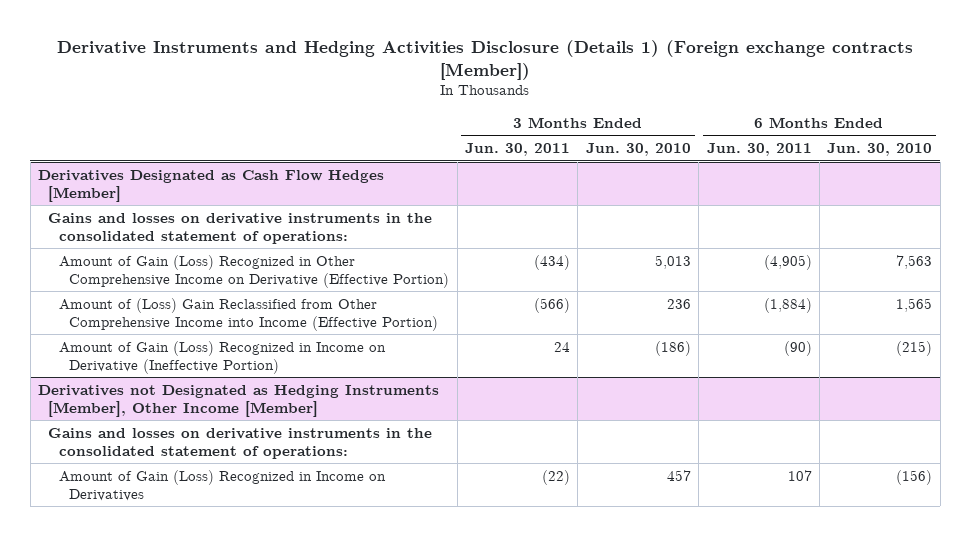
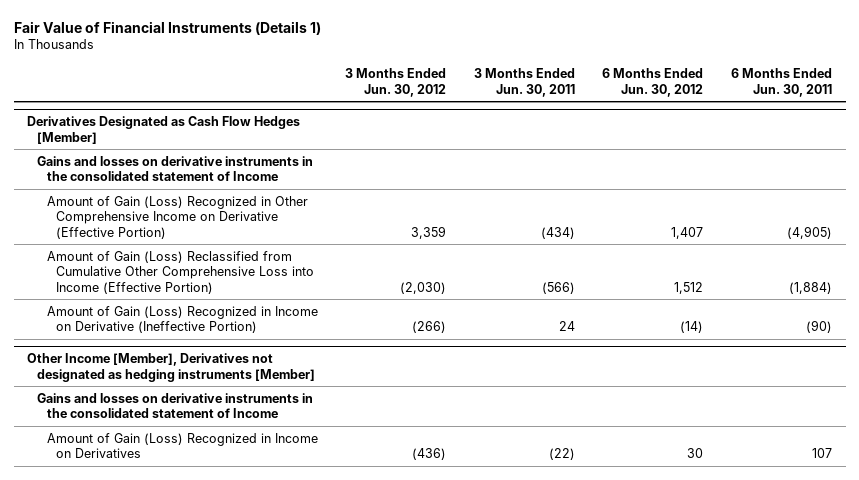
[57,39,914,80] Derivative Instruments and Hedging Activities Disclosure (Details 1) (Foreign exchange contracts [Member]) -> [13,20,321,35] Fair Value of Financial Instruments (Details 1)
[585,143,691,157] Jun. 30, 2010 -> none
[827,143,933,157] Jun. 30, 2010 -> none
none -> [345,67,447,97] 3 Months Ended Jun. 30, 2012
none -> [602,67,704,97] 6 Months Ended Jun. 30, 2012
[48,212,433,244] Gains and losses on derivative instruments in the consolidated statement of operations: -> [36,155,313,182] Gains and losses on derivative instruments in the consolidated statement of Income
[58,297,439,331] Amount of (Loss) Gain Reclassified from Other Comprehensive Income into Income (Effective Portion) -> [46,250,315,294] Amount of Gain (Loss) Reclassified from Cumulative Other Comprehensive Loss into Income (Effective Portion)
[38,384,440,417] Derivatives not Designated as Hedging Instruments [Member], Other Income [Member] -> [27,353,315,382] Other Income [Member], Derivatives not designated as hedging instruments [Member]
[48,427,433,459] Gains and losses on derivative instruments in the consolidated statement of operations: -> [36,392,313,419] Gains and losses on derivative instruments in the consolidated statement of Income

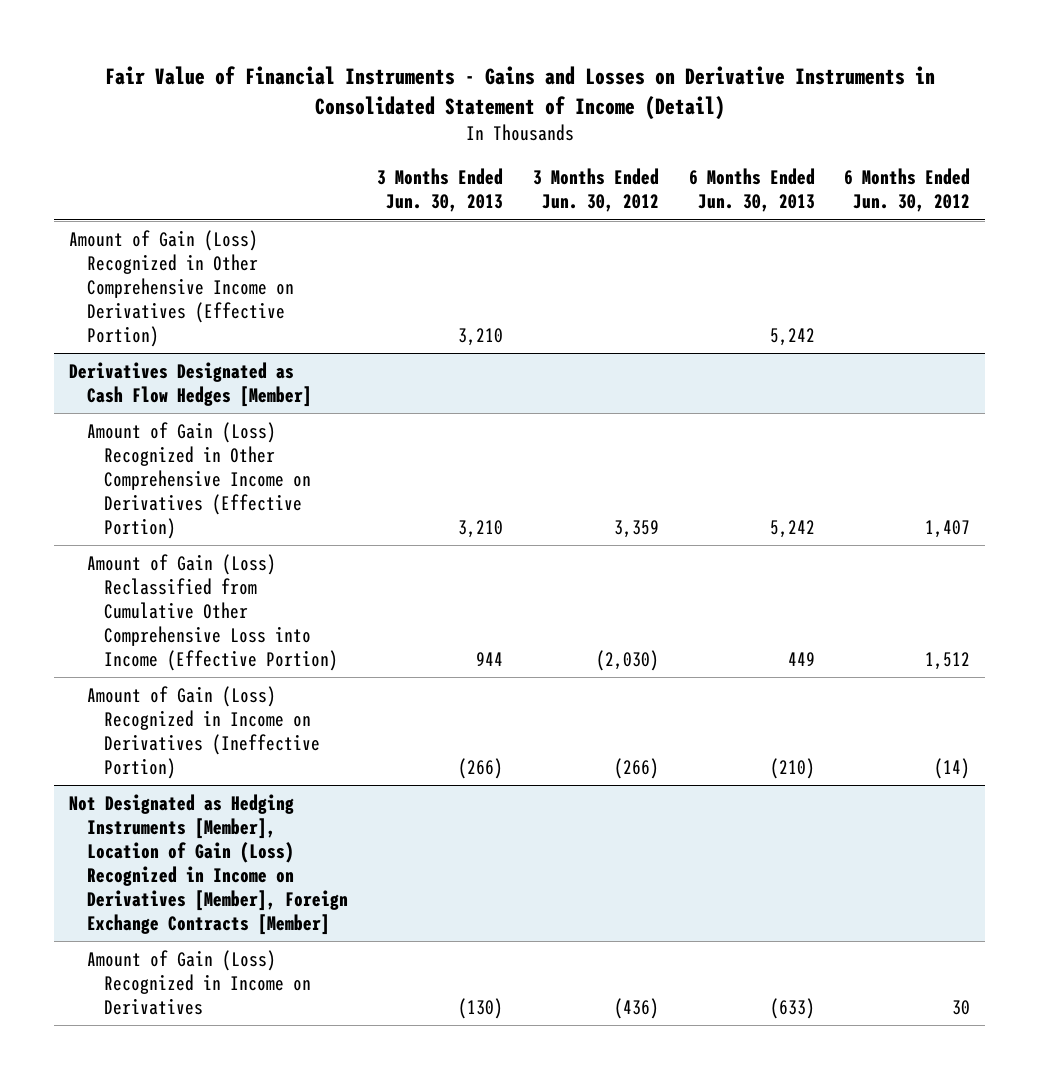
[13,20,321,35] Fair Value of Financial Instruments (Details 1) -> [104,66,935,121] Fair Value of Financial Instruments - Gains and Losses on Derivative Instruments in Consolidated Statement of Income (Detail)
[473,67,575,97] 3 Months Ended Jun. 30, 2011 -> none
[731,67,833,97] 6 Months Ended Jun. 30, 2011 -> none
none -> [377,168,504,213] 3 Months Ended Jun. 30, 2013
none -> [688,168,815,213] 6 Months Ended Jun. 30, 2013
none -> [69,229,294,347] Amount of Gain (Loss) Recognized in Other Comprehensive Income on Derivatives (Effective Portion)
[36,155,313,182] Gains and losses on derivative instruments in the consolidated statement of Income -> none
[46,195,308,239] Amount of Gain (Loss) Recognized in Other Comprehensive Income on Derivative (Effective Portion) -> [86,421,312,539] Amount of Gain (Loss) Recognized in Other Comprehensive Income on Derivatives (Effective Portion)
[27,353,315,382] Other Income [Member], Derivatives not designated as hedging instruments [Member] -> none
[36,392,313,419] Gains and losses on derivative instruments in the consolidated statement of Income -> none
[46,305,318,334] Amount of Gain (Loss) Recognized in Income on Derivative (Ineffective Portion) -> [86,685,321,779] Amount of Gain (Loss) Recognized in Income on Derivatives (Ineffective Portion)
none -> [69,793,348,935] Not Designated as Hedging Instruments [Member], Location of Gain (Loss) Recognized in Income on Derivatives [Member], Foreign Exchange Contracts [Member]

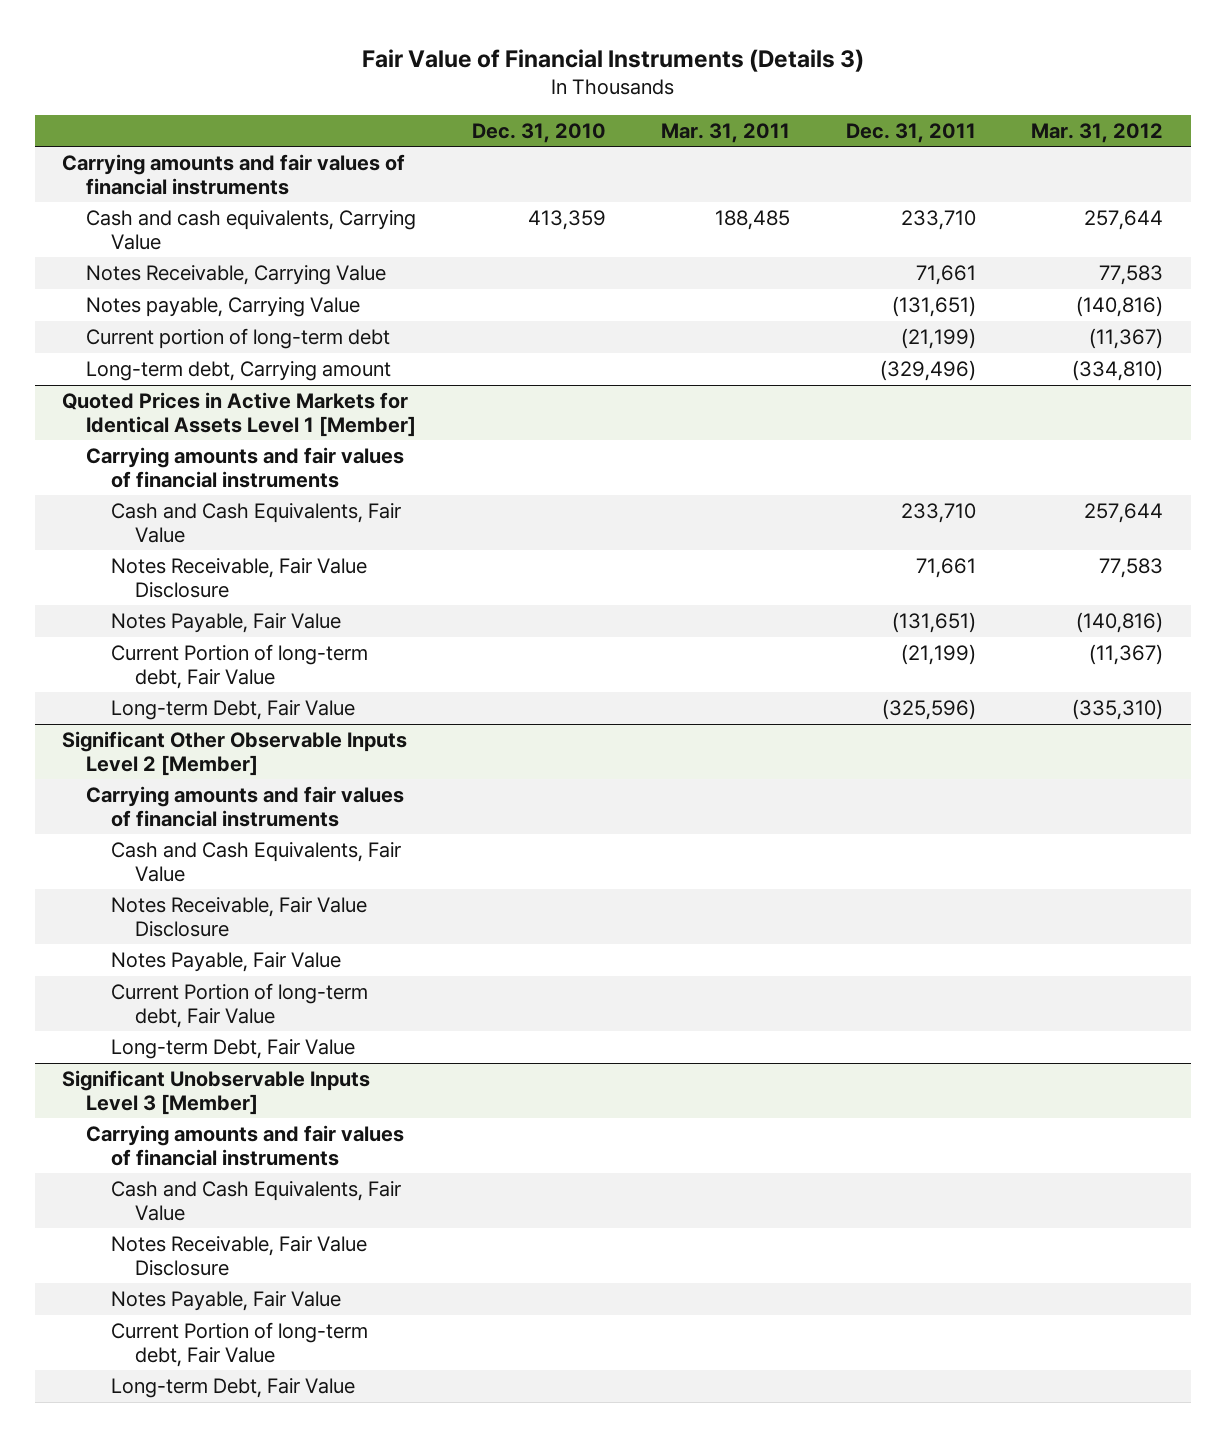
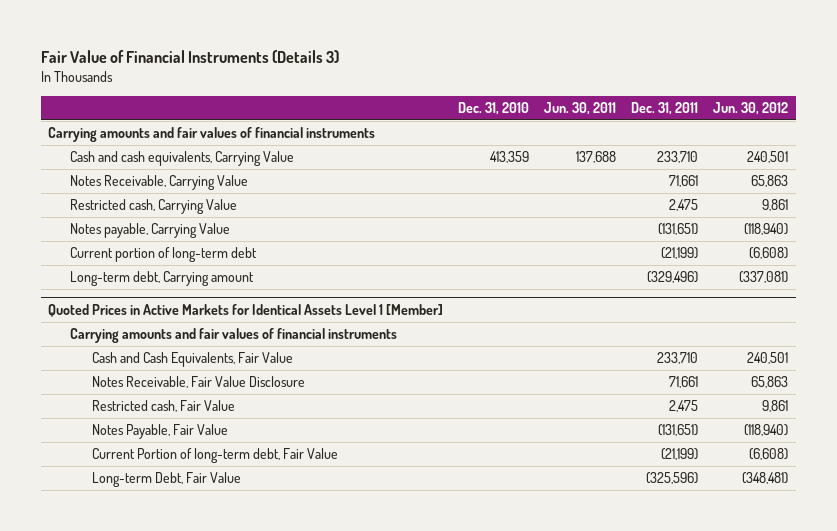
[661,122,791,143] Mar. 31, 2011 -> none
[1031,122,1164,143] Mar. 31, 2012 -> none
none -> [544,101,617,115] Jun. 30, 2011
none -> [713,101,789,115] Jun. 30, 2012
none -> [70,199,238,215] Restricted cash, Carrying Value
none -> [92,400,236,413] Restricted cash, Fair Value
[62,731,408,776] Significant Other Observable Inputs Level 2 [Member] -> none
[86,786,405,827] Carrying amounts and fair values of financial instruments -> none
[110,842,401,882] Cash and Cash Equivalents, Fair Value -> none
[110,897,367,937] Notes Receivable, Fair Value Disclosure -> none
[110,952,341,973] Notes Payable, Fair Value -> none
[110,983,368,1028] Current Portion of long-term debt, Fair Value -> none
[110,1039,355,1060] Long-term Debt, Fair Value -> none
[62,1070,371,1115] Significant Unobservable Inputs Level 3 [Member] -> none
[86,1125,405,1166] Carrying amounts and fair values of financial instruments -> none
[110,1181,401,1221] Cash and Cash Equivalents, Fair Value -> none
[110,1236,367,1276] Notes Receivable, Fair Value Disclosure -> none
[110,1291,341,1312] Notes Payable, Fair Value -> none
[110,1322,368,1367] Current Portion of long-term debt, Fair Value -> none
[110,1378,355,1399] Long-term Debt, Fair Value -> none

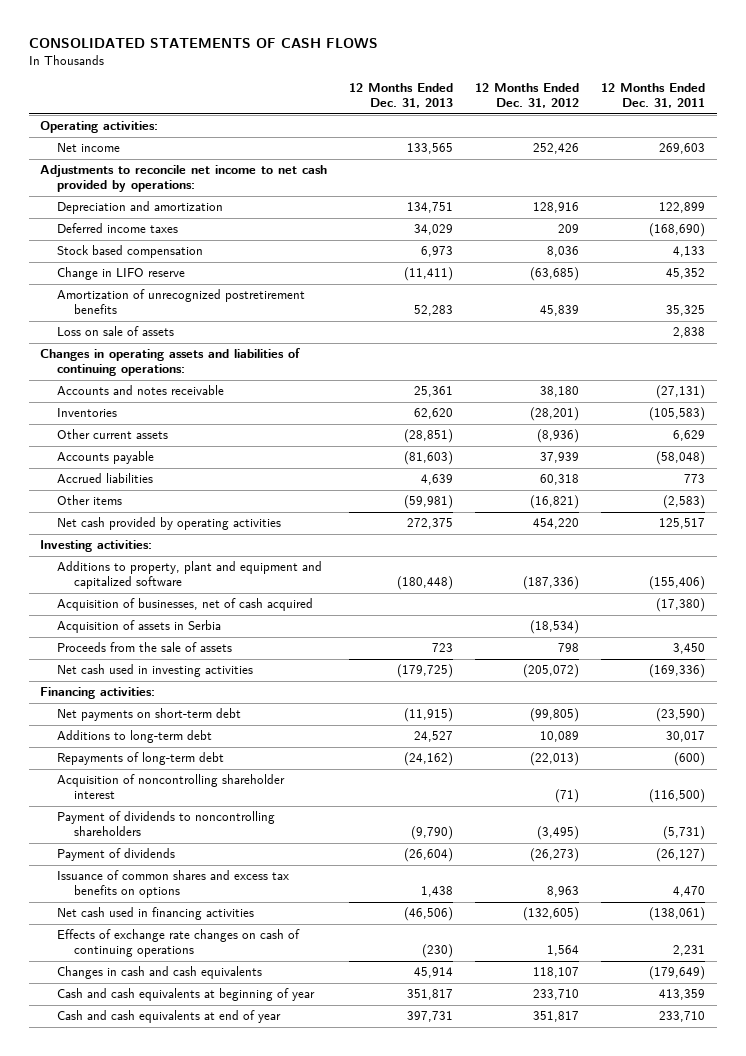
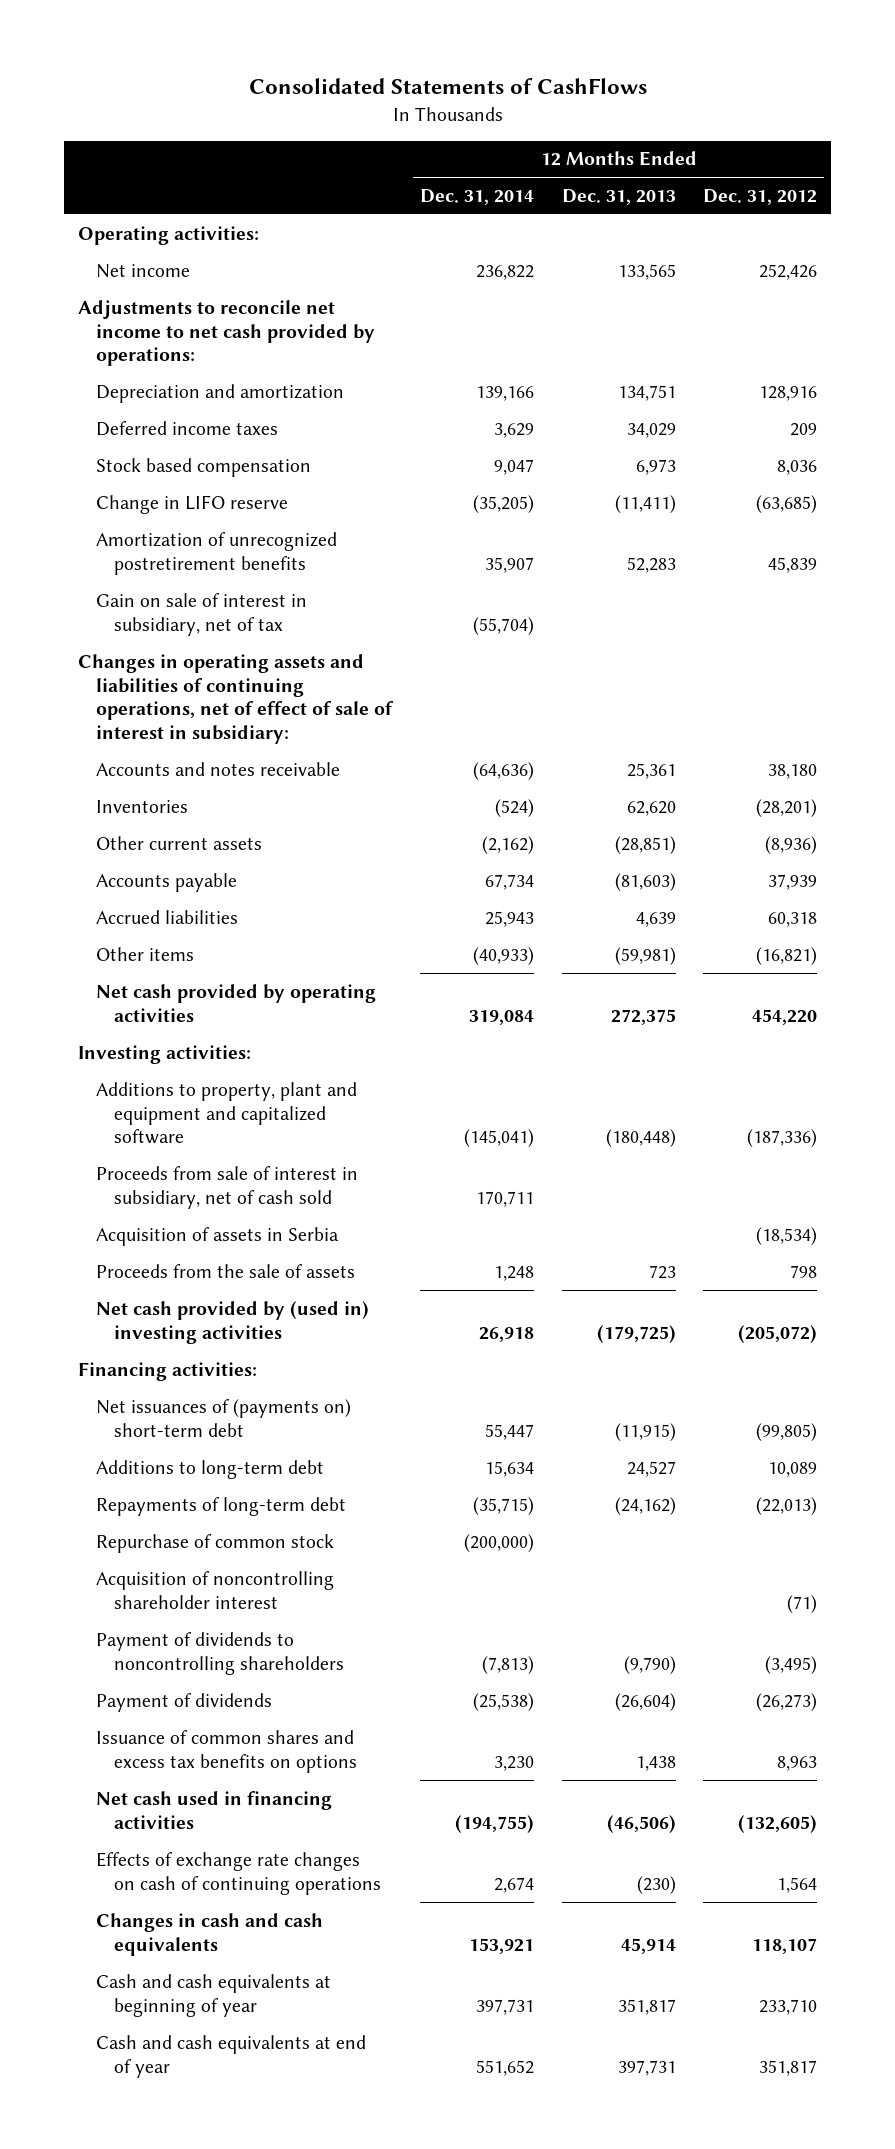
[29,38,379,49] CONSOLIDATED STATEMENTS OF CASH FLOWS -> [248,78,647,95] Consolidated Statements of CashFlows
[601,83,706,109] 12 Months Ended Dec. 31, 2011 -> none
none -> [419,188,534,205] Dec. 31, 2014
[57,326,175,337] Loss on sale of assets -> none
none -> [95,592,307,636] Gain on sale of interest in subsidiary, net of tax
[40,348,301,377] Changes in operating assets and liabilities of continuing operations: -> [77,653,394,745] Changes in operating assets and liabilities of continuing operations, net of effect of sale of interest in subsidiary:
[57,598,314,612] Acquisition of businesses, net of cash acquired -> none
none -> [95,1165,358,1209] Proceeds from sale of interest in subsidiary, net of cash sold
[57,664,254,678] Net cash used in investing activities -> [95,1300,369,1344] Net cash provided by (used in) investing activities
[57,708,242,722] Net payments on short-term debt -> [95,1398,351,1437] Net issuances of (payments on) short-term debt
none -> [95,1533,334,1553] Repurchase of common stock

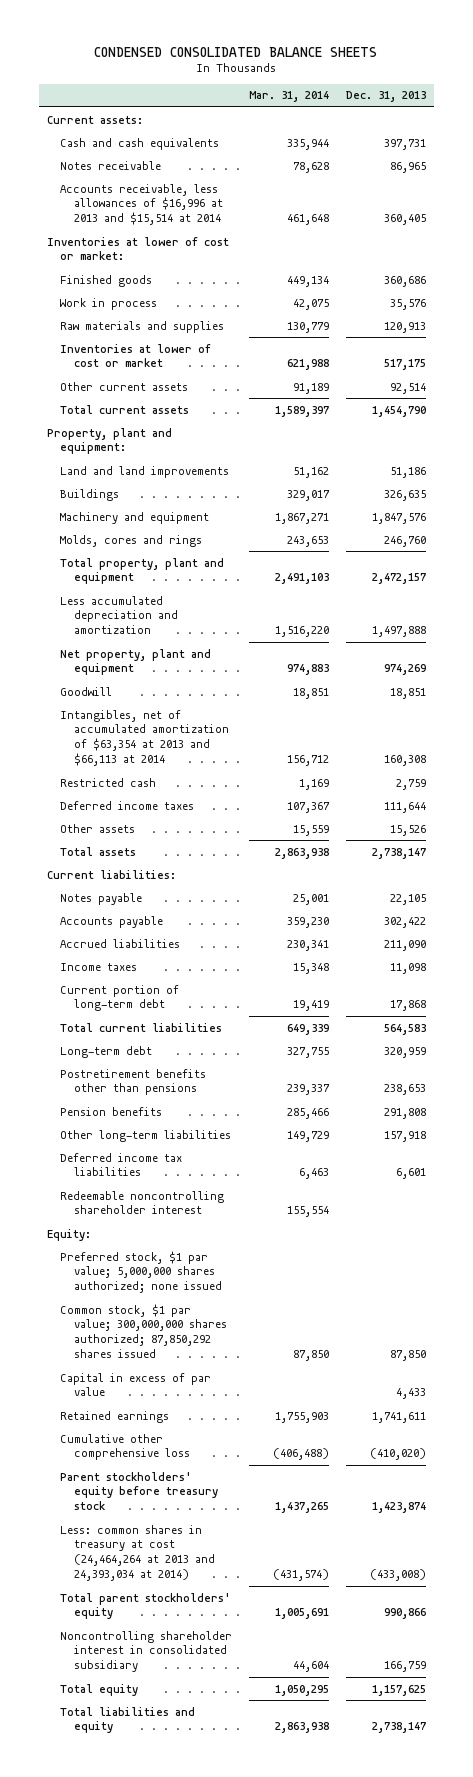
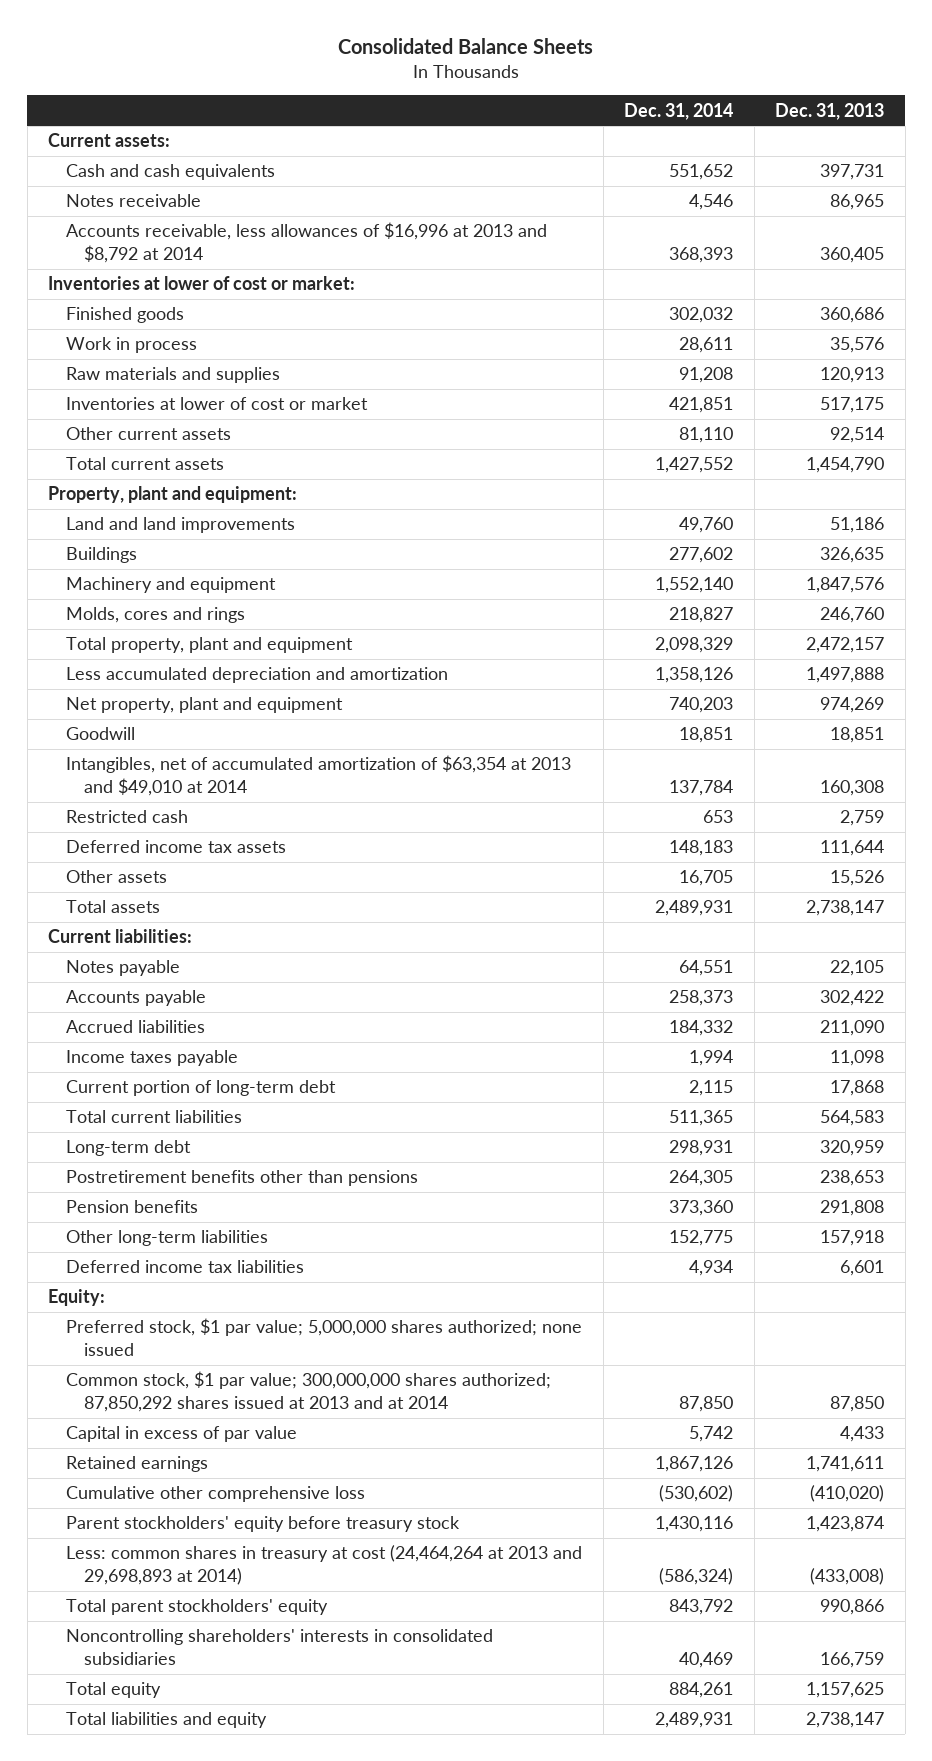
[94,46,378,57] CONDENSED CONSOLIDATED BALANCE SHEETS -> [338,38,594,55] Consolidated Balance Sheets
[249,91,330,103] Mar. 31, 2014 -> none
none -> [624,102,734,120] Dec. 31, 2014
[60,183,223,226] Accounts receivable, less allowances of $16,996 at 2013 and $15,514 at 2014 -> [66,222,548,263] Accounts receivable, less allowances of $16,996 at 2013 and $8,792 at 2014
[60,709,229,767] Intangibles, net of accumulated amortization of $63,354 at 2013 and $66,113 at 2014 -> [66,755,572,796] Intangibles, net of accumulated amortization of $63,354 at 2013 and $49,010 at 2014
[60,800,195,810] Deferred income taxes -> [66,840,287,854] Deferred income tax assets
[60,962,138,971] Income taxes -> [66,1050,239,1067] Income taxes payable
[60,1190,225,1215] Redeemable noncontrolling shareholder interest -> none
[60,1303,227,1359] Common stock, $1 par value; 300,000,000 shares authorized; 87,850,292 shares issued -> [66,1371,552,1412] Common stock, $1 par value; 300,000,000 shares authorized; 87,850,292 shares issued at 2013 and at 2014
[60,1524,215,1582] Less: common shares in treasury at cost (24,464,264 at 2013 and 24,393,034 at 2014) -> [66,1545,583,1585] Less: common shares in treasury at cost (24,464,264 at 2013 and 29,698,893 at 2014)
[60,1630,233,1673] Noncontrolling shareholder interest in consolidated subsidiary -> [66,1629,494,1665] Noncontrolling shareholders' interests in consolidated subsidiaries

